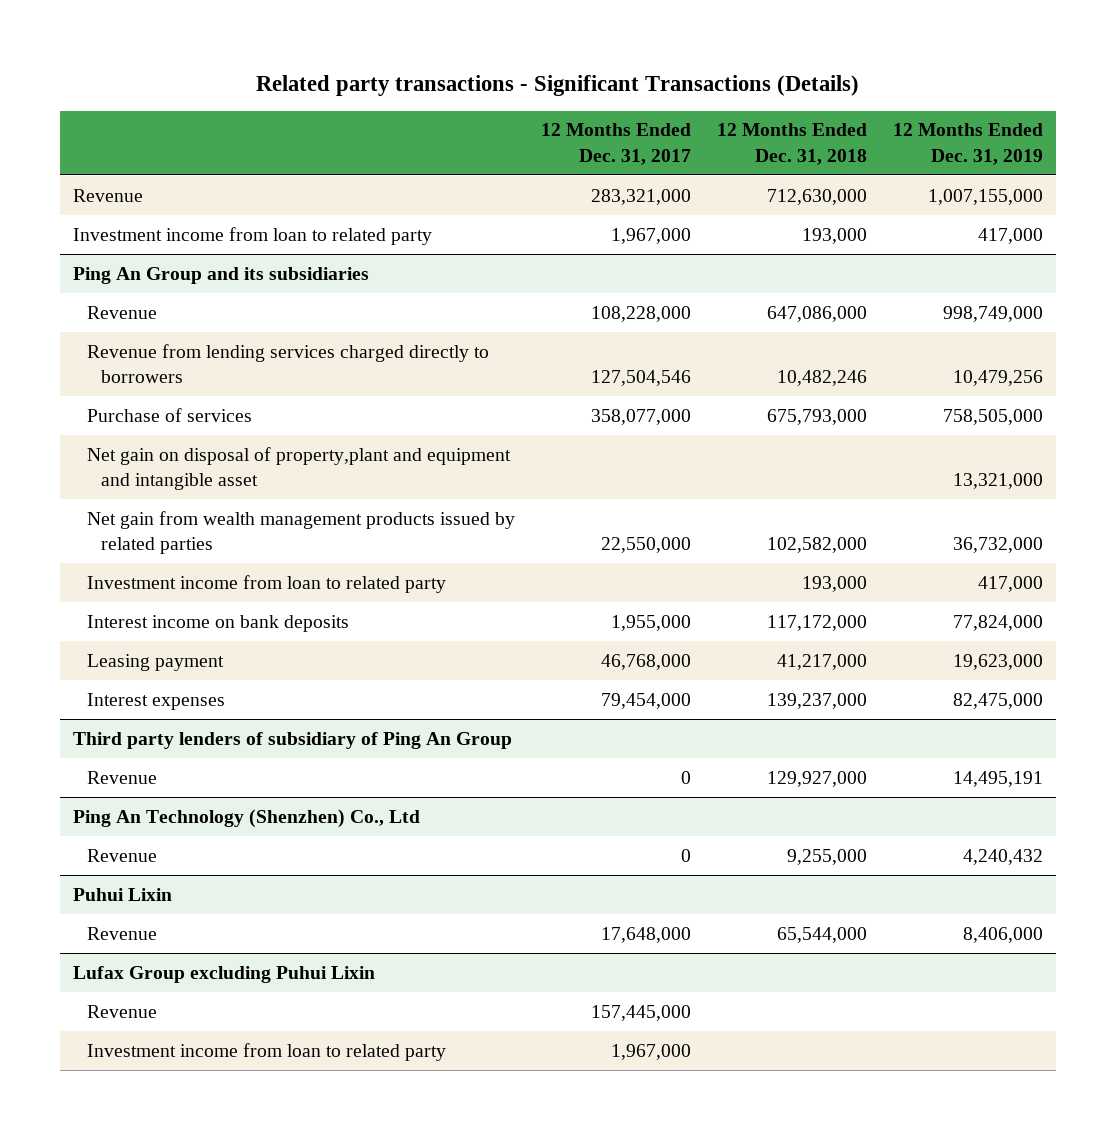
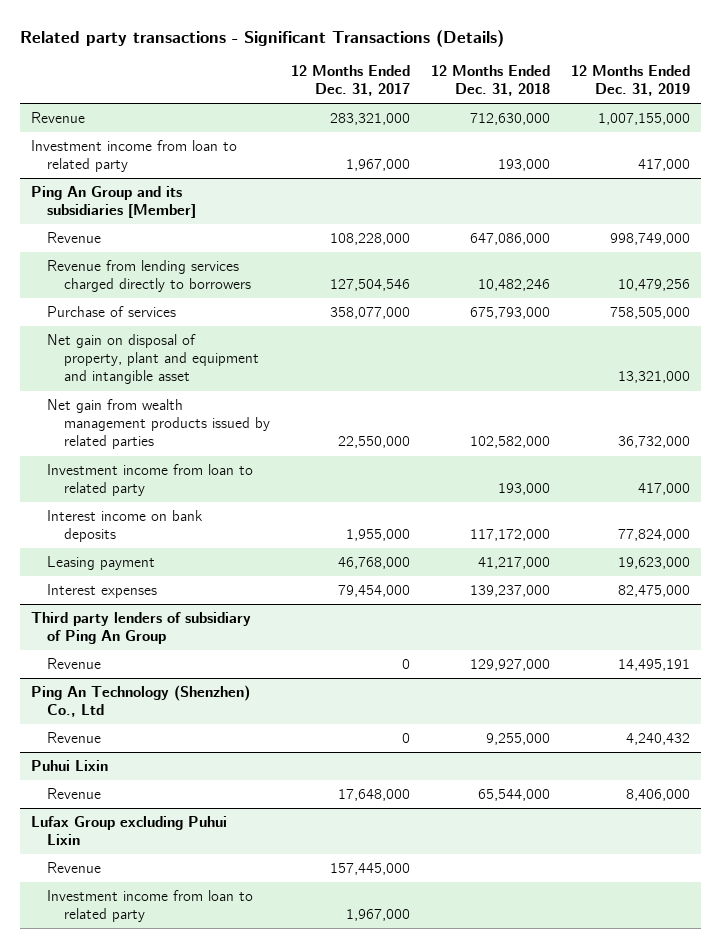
[73,266,370,284] Ping An Group and its subsidiaries -> [30,185,197,219] Ping An Group and its subsidiaries [Member]
[87,446,512,491] Net gain on disposal of property,plant and equipment and intangible asset -> [47,333,259,385] Net gain on disposal of property, plant and equipment and intangible asset

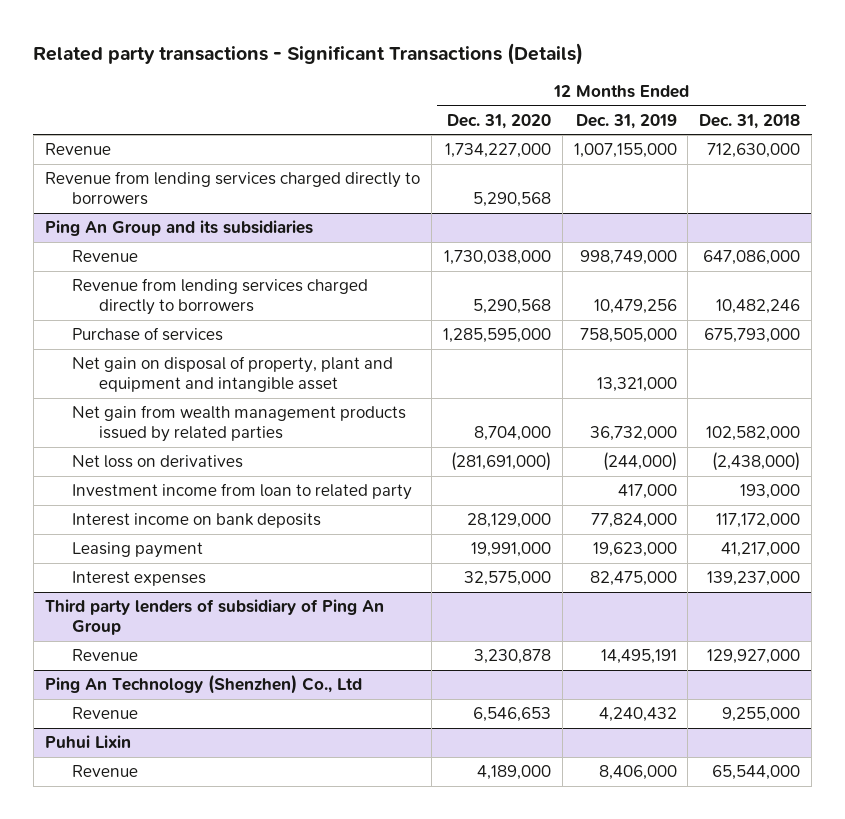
[291,64,411,97] 12 Months Ended Dec. 31, 2017 -> none
none -> [446,113,551,129] Dec. 31, 2020
[30,139,237,173] Investment income from loan to related party -> none
none -> [44,171,420,206] Revenue from lending services charged directly to borrowers
[30,185,197,219] Ping An Group and its subsidiaries [Member] -> [44,220,313,237] Ping An Group and its subsidiaries
none -> [71,455,243,469] Net loss on derivatives
[30,815,227,846] Lufax Group excluding Puhui Lixin -> none
[47,861,102,873] Revenue -> none
[47,889,254,923] Investment income from loan to related party -> none

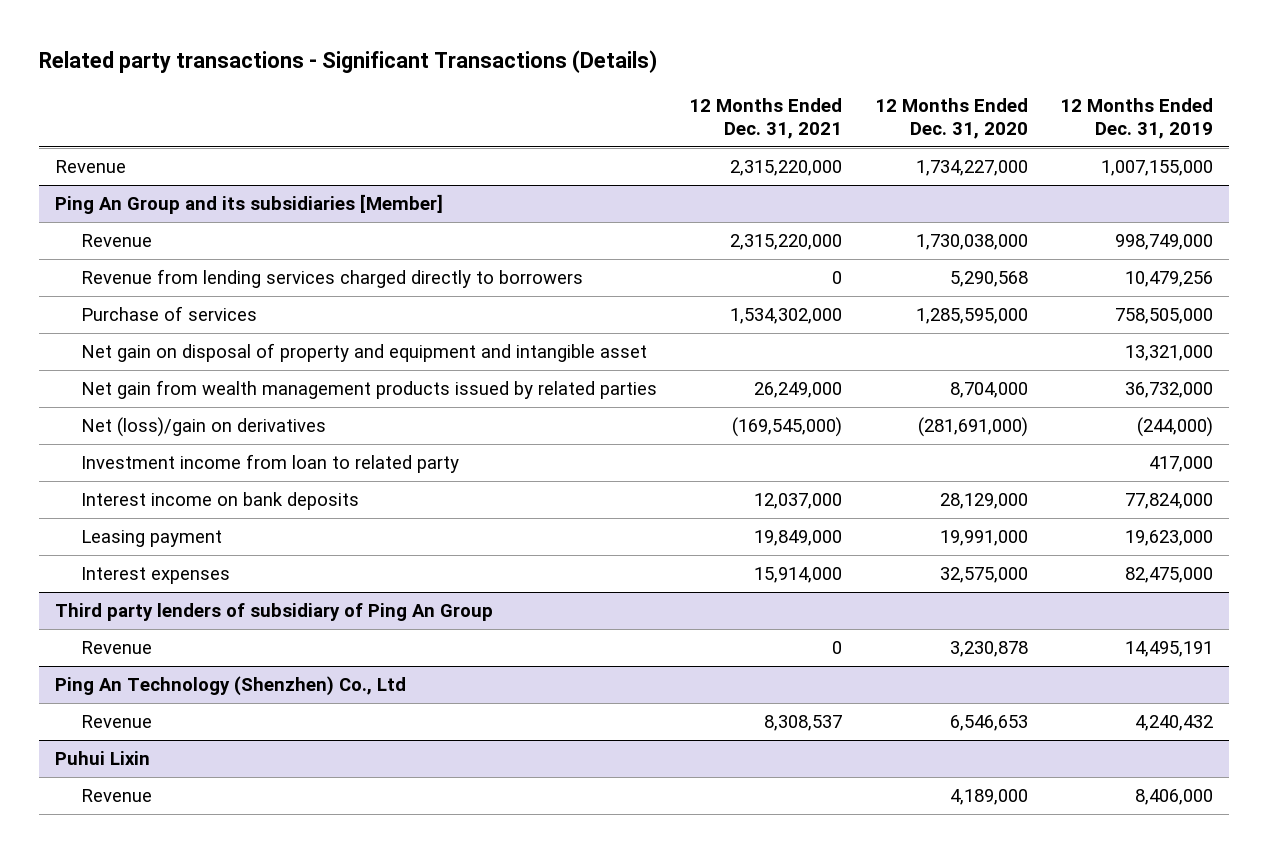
[699,113,801,129] Dec. 31, 2018 -> none
none -> [689,97,843,139] 12 Months Ended Dec. 31, 2021
[44,171,420,206] Revenue from lending services charged directly to borrowers -> none
[44,220,313,237] Ping An Group and its subsidiaries -> [55,194,444,215] Ping An Group and its subsidiaries [Member]
[71,356,393,393] Net gain on disposal of property, plant and equipment and intangible asset -> [81,343,648,363] Net gain on disposal of property and equipment and intangible asset
[71,455,243,469] Net loss on derivatives -> [81,417,327,438] Net (loss)/gain on derivatives

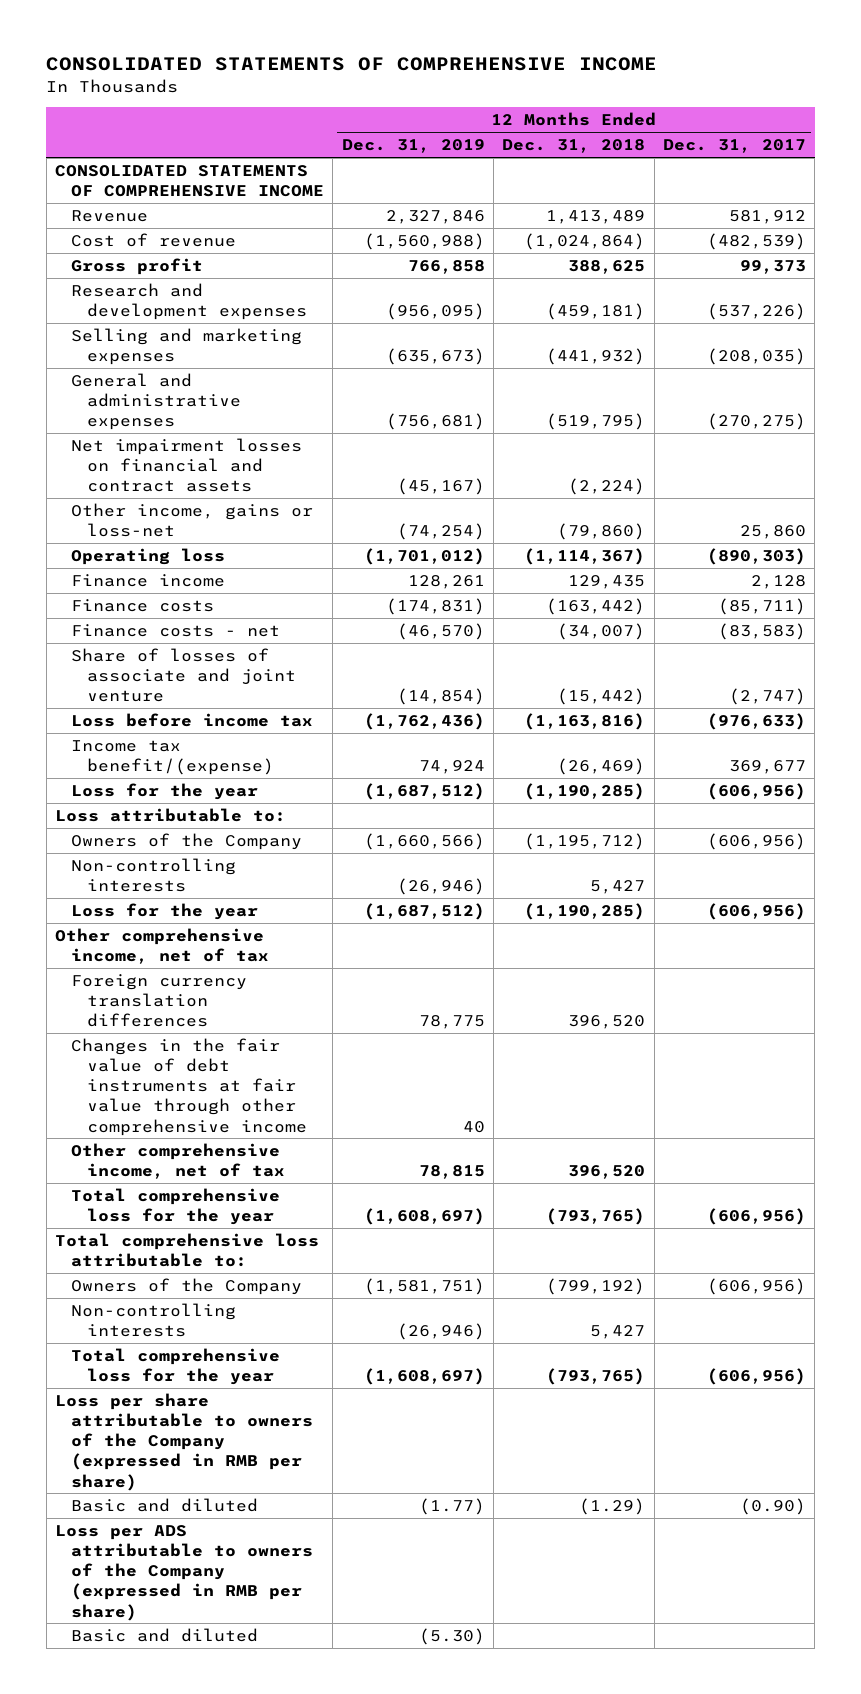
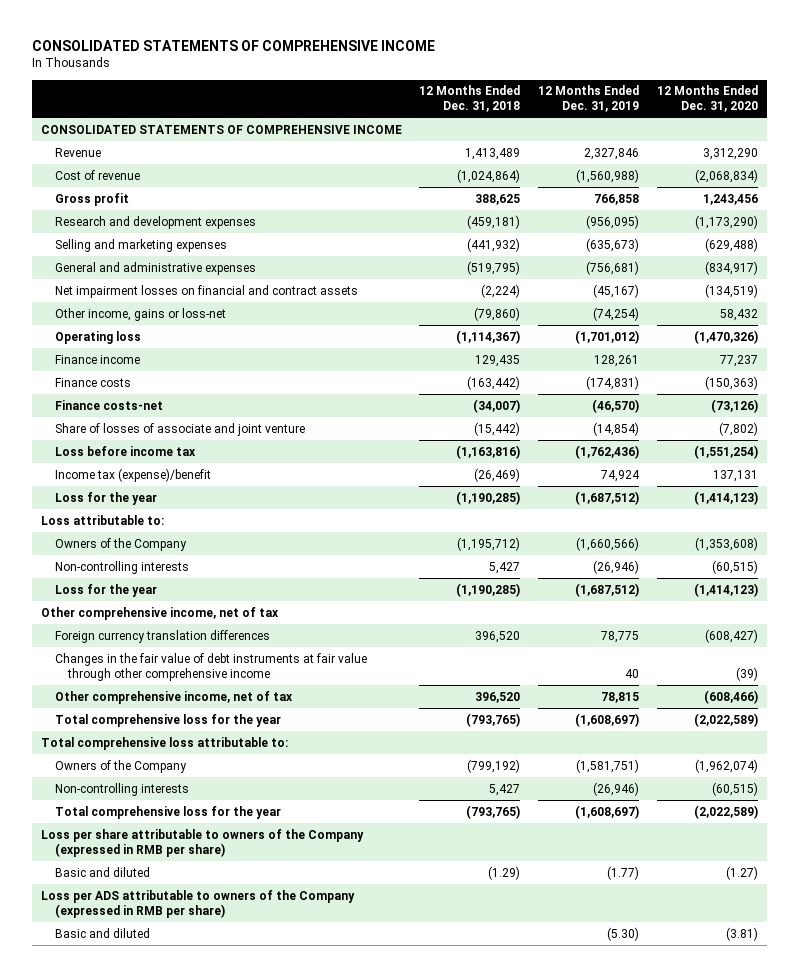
[663,139,807,154] Dec. 31, 2017 -> none
none -> [657,85,759,113] 12 Months Ended Dec. 31, 2020
[71,623,281,637] Finance costs - net -> [54,399,163,410] Finance costs-net
[71,739,275,776] Income tax benefit/(expense) -> [54,467,211,482] Income tax (expense)/benefit

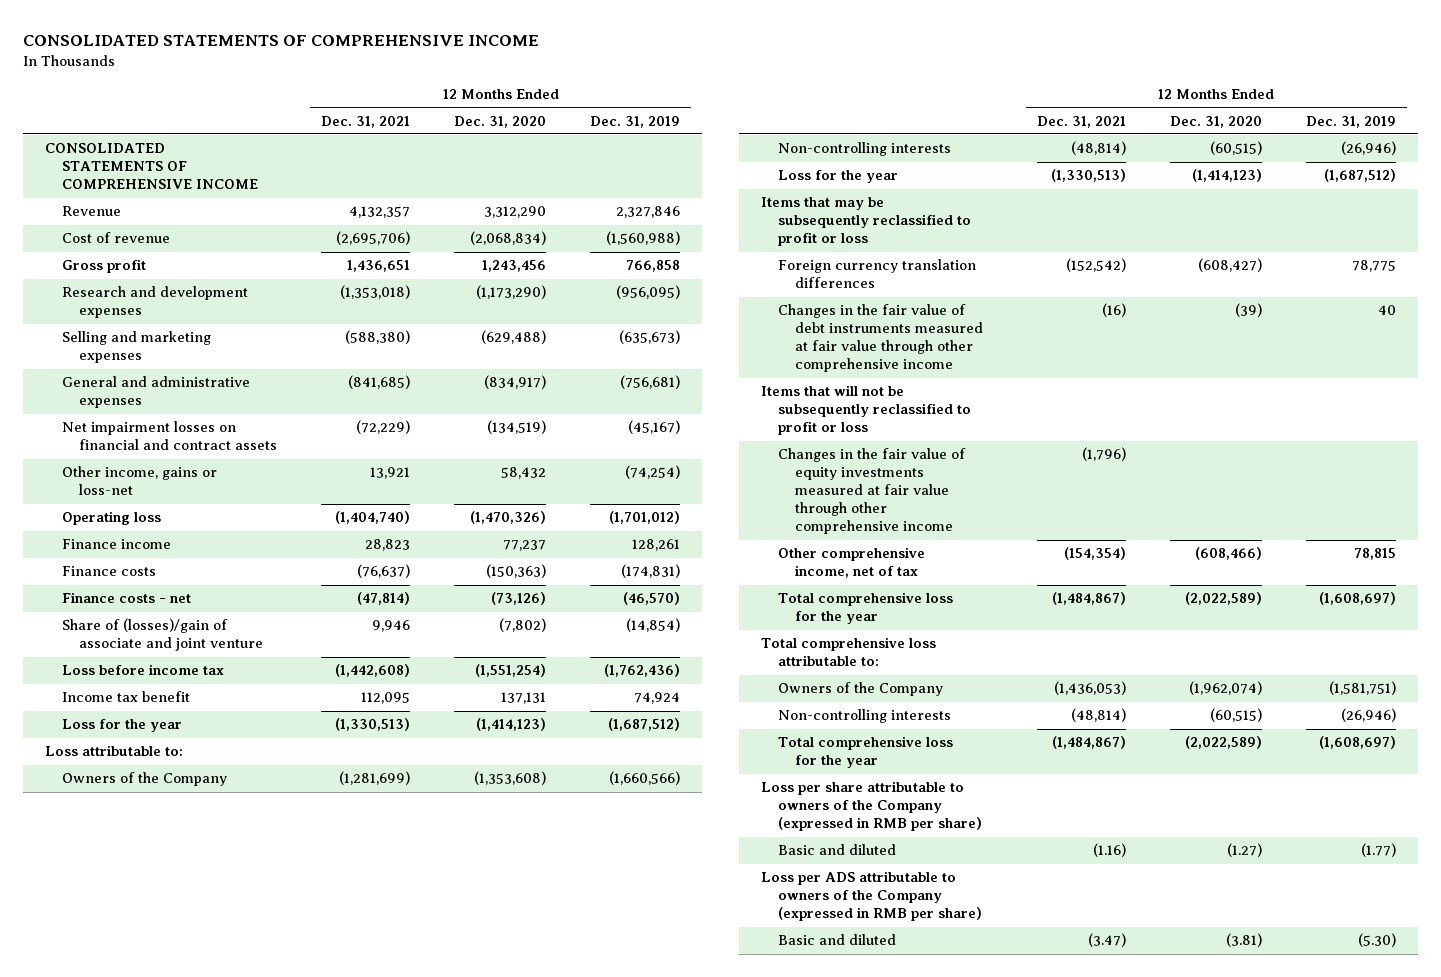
[419,85,521,113] 12 Months Ended Dec. 31, 2018 -> none
none -> [321,115,411,128] Dec. 31, 2021
[54,399,163,410] Finance costs-net -> [62,592,192,604] Finance costs - net
[54,422,305,436] Share of losses of associate and joint venture -> [62,618,264,652] Share of (losses)/gain of associate and joint venture
[54,467,211,482] Income tax (expense)/benefit -> [62,691,191,703] Income tax benefit
[40,606,279,620] Other comprehensive income, net of tax -> none
none -> [760,197,971,247] Items that may be subsequently reclassified to profit or loss
[54,652,367,681] Changes in the fair value of debt instruments at fair value through other comprehensive income -> [777,304,984,373] Changes in the fair value of debt instruments measured at fair value through other comprehensive income
none -> [760,385,971,436] Items that will not be subsequently reclassified to profit or loss
none -> [777,448,966,535] Changes in the fair value of equity investments measured at fair value through other comprehensive income

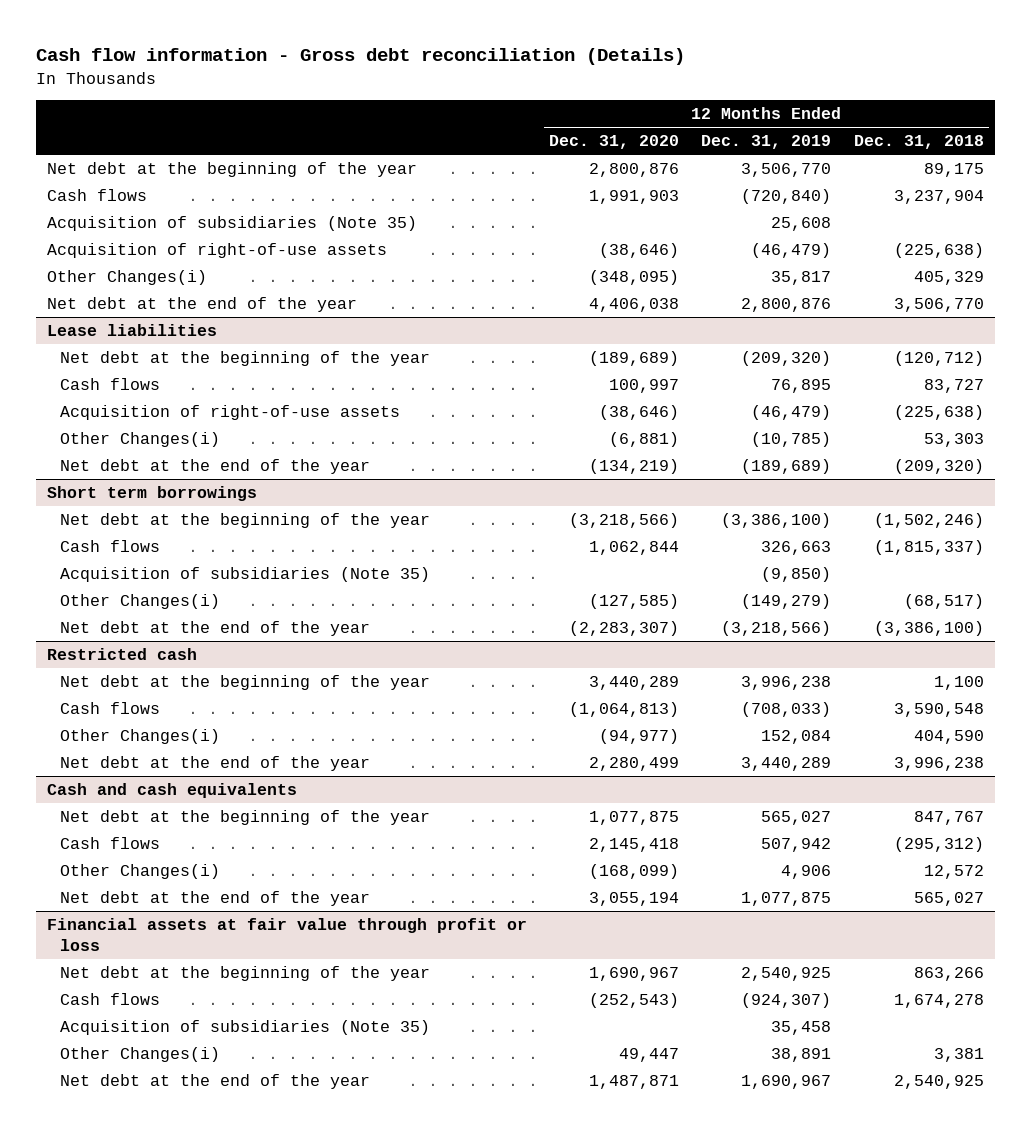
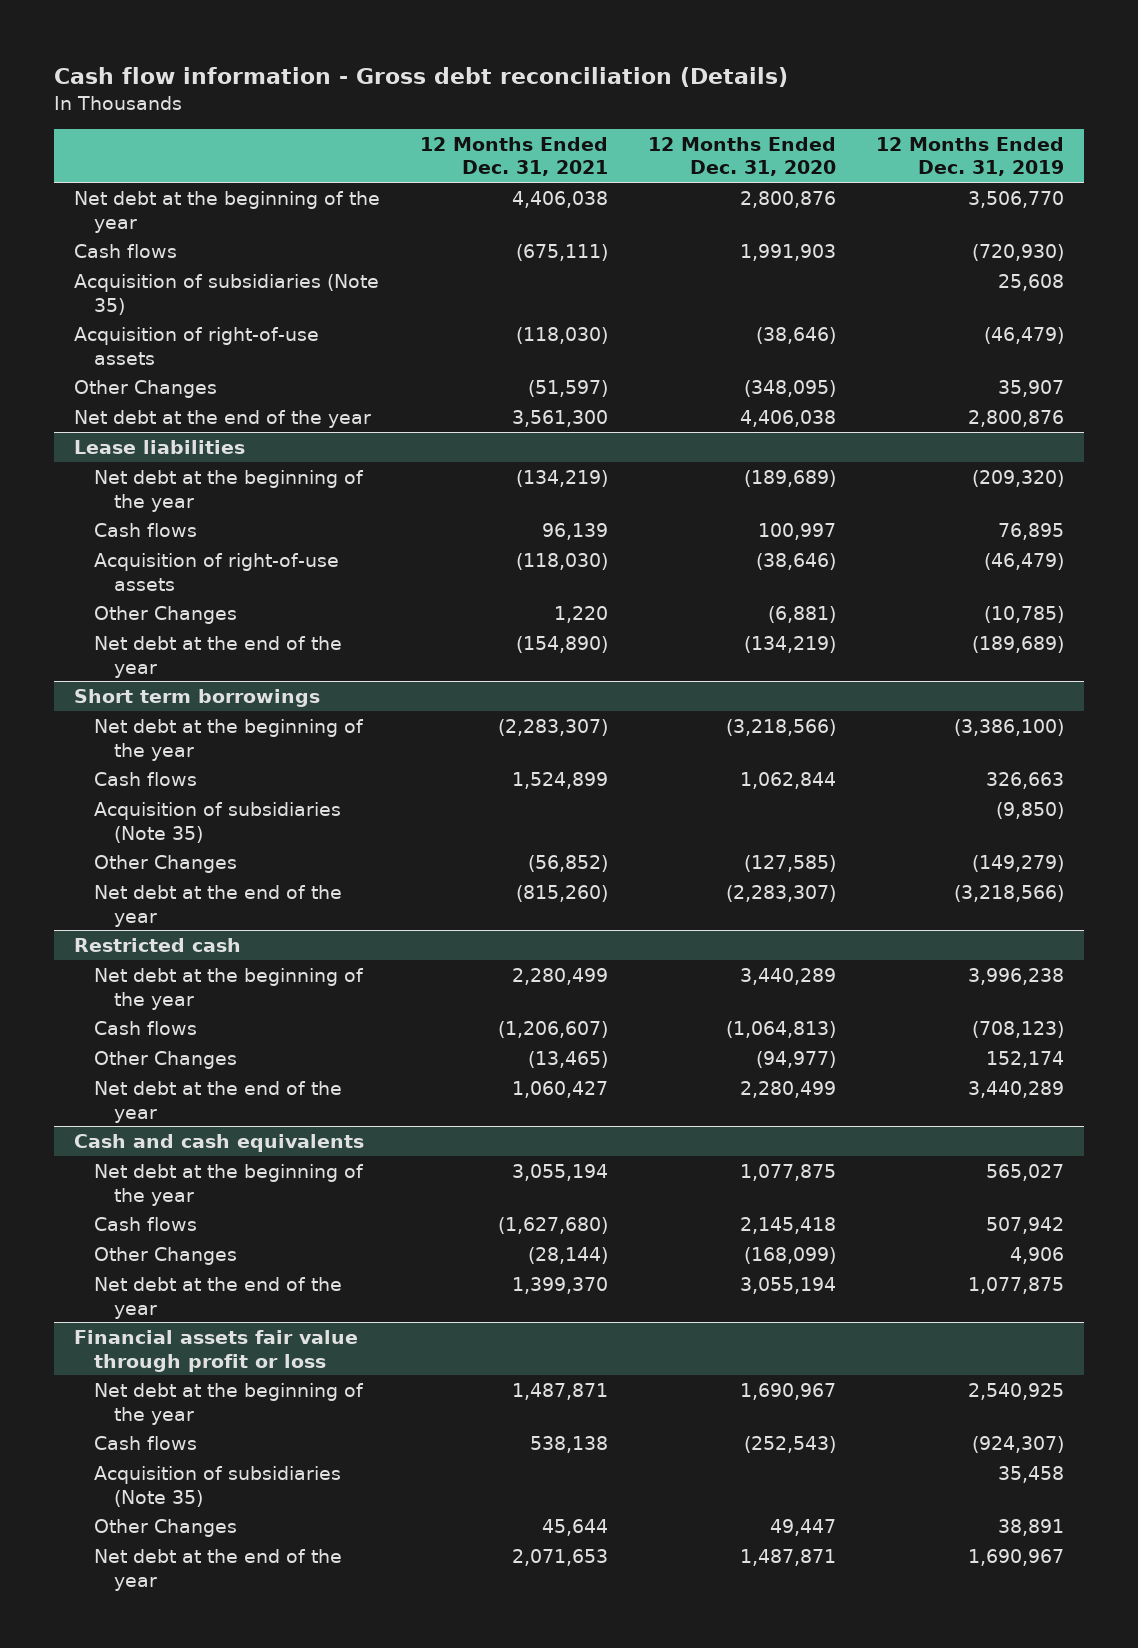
[853,135,984,150] Dec. 31, 2018 -> none
none -> [419,136,608,177] 12 Months Ended Dec. 31, 2021
[741,188,832,204] (720,840) -> [972,243,1065,261] (720,930)
[46,269,207,285] Other Changes(i) -> [73,379,217,398] Other Changes
[771,270,832,285] 35,817 -> [998,379,1065,397] 35,907
[59,431,220,447] Other Changes(i) -> [93,605,237,624] Other Changes
[59,593,220,609] Other Changes(i) -> [93,854,237,873] Other Changes
[741,701,832,717] (708,033) -> [972,1020,1065,1038] (708,123)
[59,728,220,744] Other Changes(i) -> [93,1050,237,1069] Other Changes
[761,729,832,744] 152,084 -> [986,1050,1065,1068] 152,174
[59,863,220,879] Other Changes(i) -> [93,1246,237,1265] Other Changes
[46,917,527,951] Financial assets at fair value through profit or loss -> [73,1329,358,1372] Financial assets fair value through profit or loss
[59,1046,220,1062] Other Changes(i) -> [93,1518,237,1537] Other Changes

